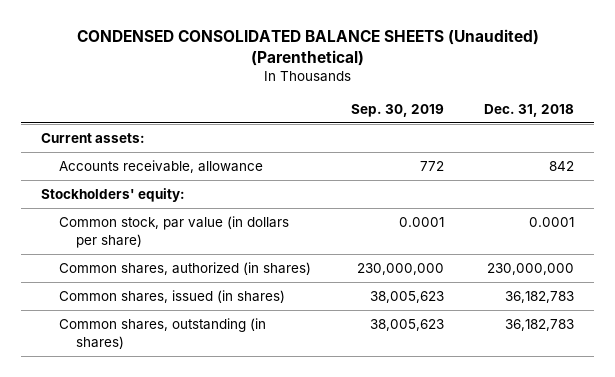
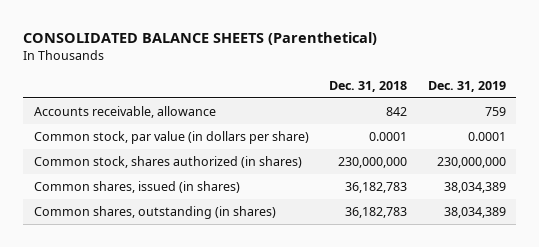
[76,28,539,66] CONDENSED CONSOLIDATED BALANCE SHEETS (Unaudited) (Parenthetical) -> [23,31,378,45] CONSOLIDATED BALANCE SHEETS (Parenthetical)
[350,103,444,117] Sep. 30, 2019 -> none
none -> [427,80,506,92] Dec. 31, 2019
[40,132,145,143] Current assets: -> none
[40,187,185,202] Stockholders' equity: -> none
[58,261,311,275] Common shares, authorized (in shares) -> [33,155,302,168] Common stock, shares authorized (in shares)

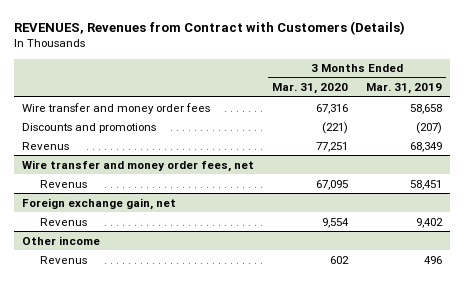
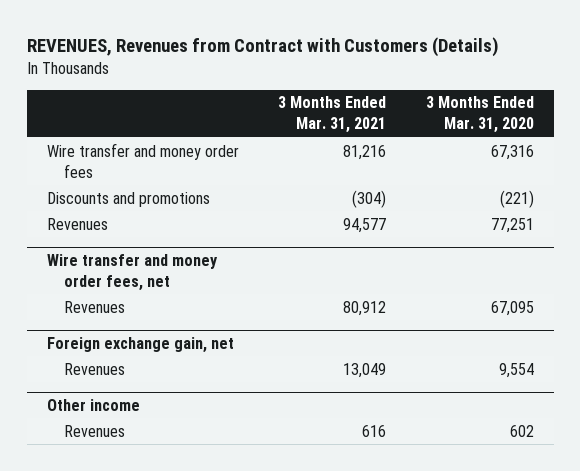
[365,83,442,95] Mar. 31, 2019 -> none
none -> [278,96,387,134] 3 Months Ended Mar. 31, 2021
[22,141,70,150] Revenus -> [46,217,108,230] Revenues
[39,179,87,188] Revenus -> [64,300,126,313] Revenues
[39,217,87,226] Revenus -> [64,362,126,375] Revenues
[39,255,87,264] Revenus -> [64,424,126,437] Revenues

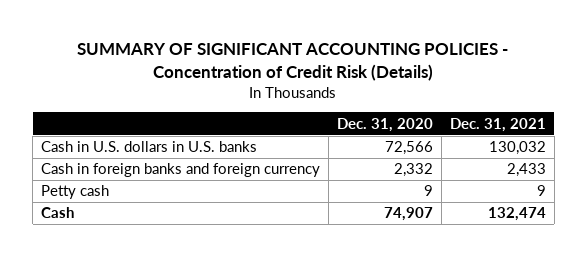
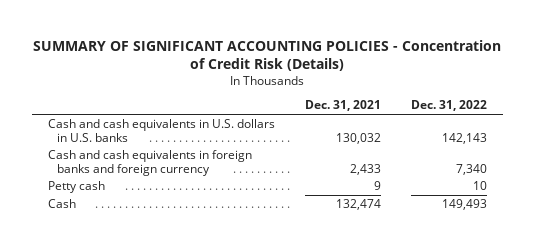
[336,117,433,132] Dec. 31, 2020 -> none
none -> [411,100,488,112] Dec. 31, 2022
[41,141,258,153] Cash in U.S. dollars in U.S. banks -> [47,118,275,142] Cash and cash equivalents in U.S. dollars in U.S. banks
[41,163,321,178] Cash in foreign banks and foreign currency -> [47,149,252,176] Cash and cash equivalents in foreign banks and foreign currency

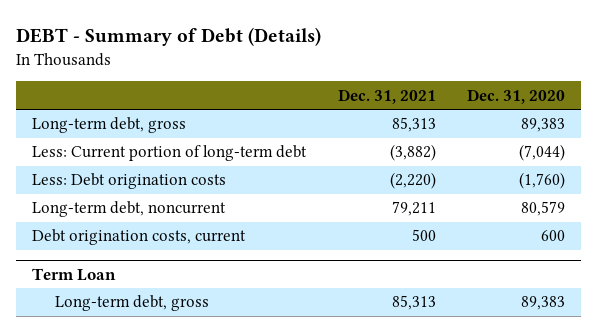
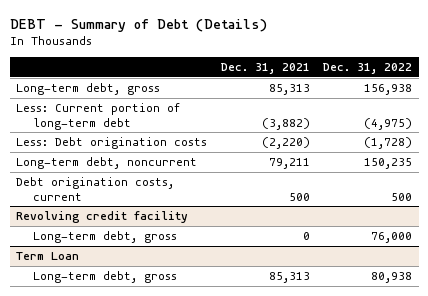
[467,88,566,104] Dec. 31, 2020 -> none
none -> [323,63,413,75] Dec. 31, 2022
none -> [16,211,189,224] Revolving credit facility
none -> [32,231,177,244] Long-term debt, gross

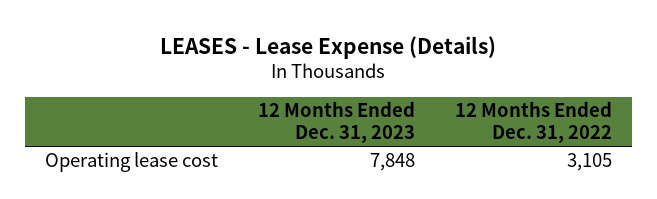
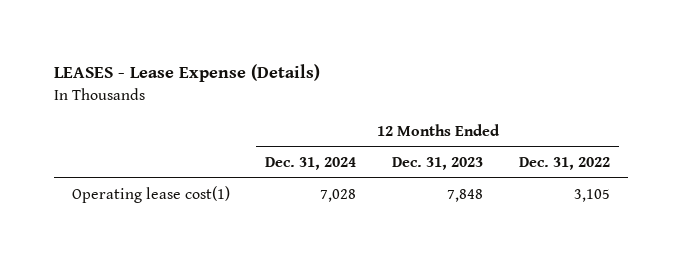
none -> [265,156,357,170] Dec. 31, 2024
[44,152,218,173] Operating lease cost -> [71,186,230,204] Operating lease cost(1)

